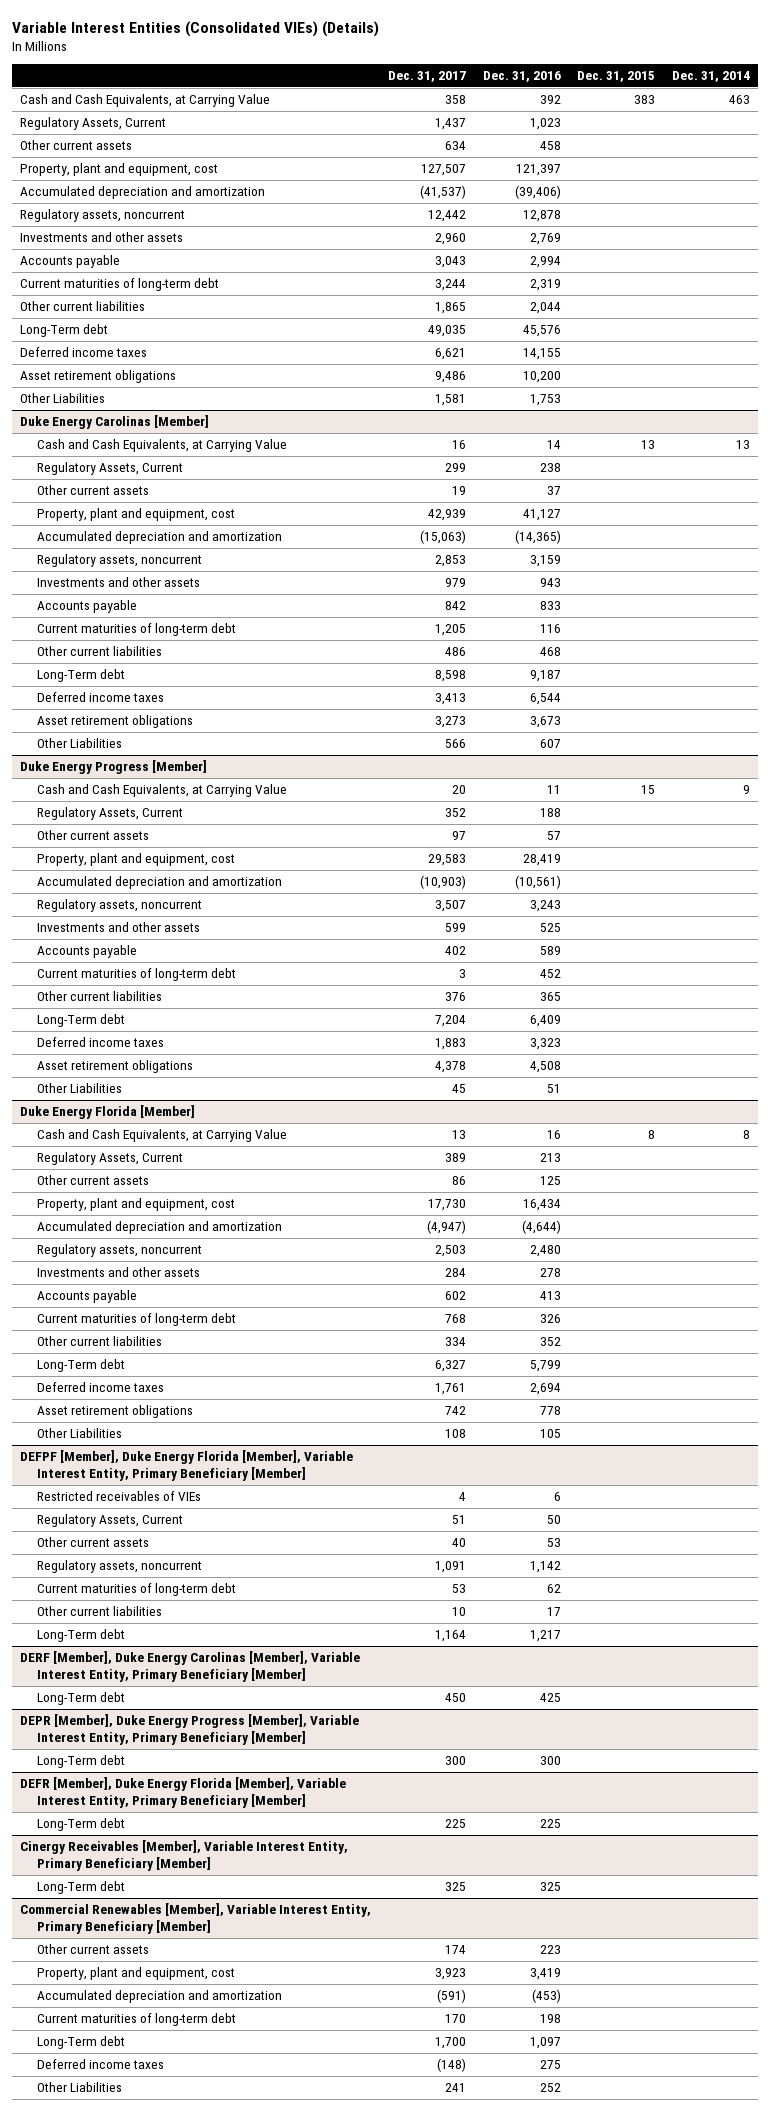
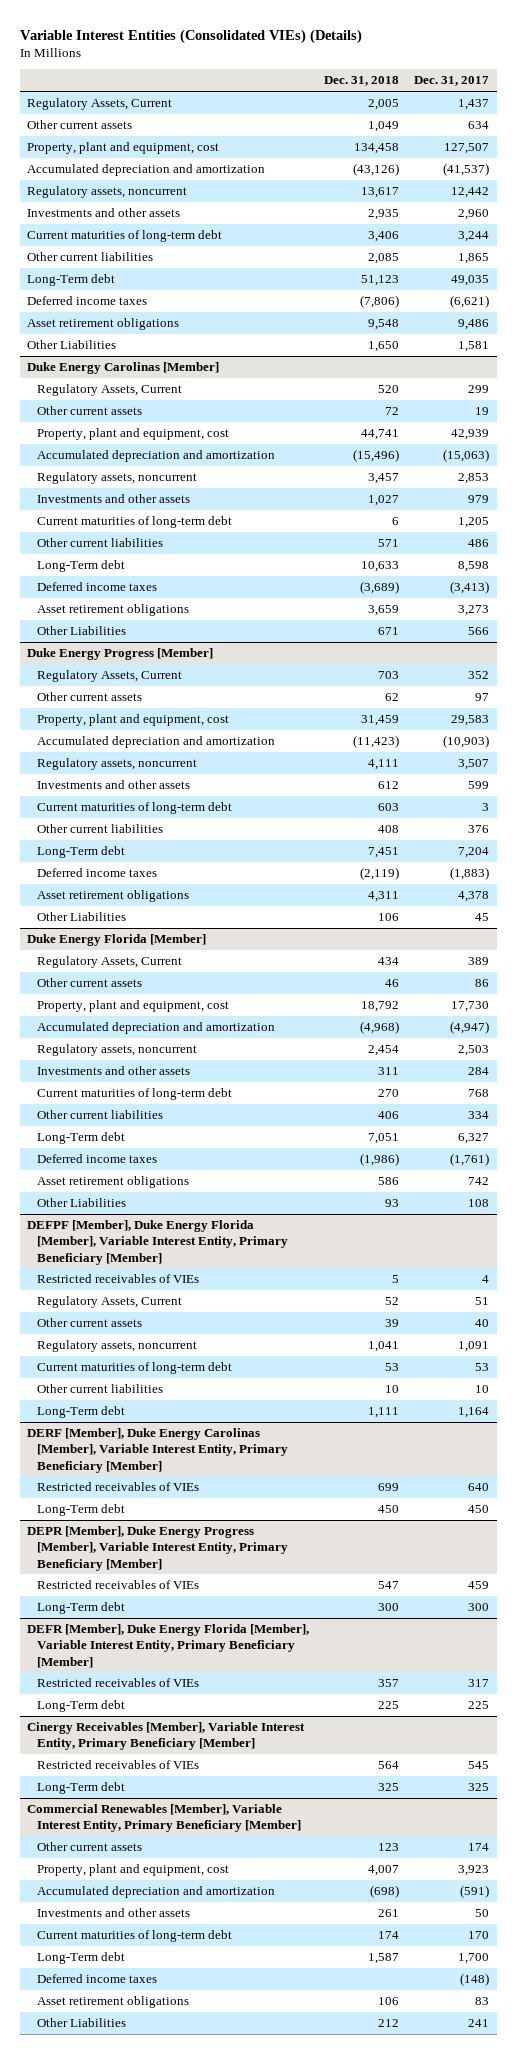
[482,71,561,83] Dec. 31, 2016 -> none
[577,71,656,83] Dec. 31, 2015 -> none
[671,71,750,83] Dec. 31, 2014 -> none
none -> [324,76,400,87] Dec. 31, 2018
[20,94,271,108] Cash and Cash Equivalents, at Carrying Value -> none
[20,255,121,269] Accounts payable -> none
[434,348,466,361] 6,621 -> [450,294,490,308] (6,621)
[37,439,288,453] Cash and Cash Equivalents, at Carrying Value -> none
[37,600,138,614] Accounts payable -> none
[434,693,466,706] 3,413 -> [450,580,490,594] (3,413)
[37,784,288,798] Cash and Cash Equivalents, at Carrying Value -> none
[37,945,138,959] Accounts payable -> none
[434,1038,466,1051] 1,883 -> [450,866,490,880] (1,883)
[37,1129,288,1143] Cash and Cash Equivalents, at Carrying Value -> none
[37,1290,138,1304] Accounts payable -> none
[434,1383,466,1396] 1,761 -> [450,1152,490,1166] (1,761)
none -> [36,1481,199,1491] Restricted receivables of VIEs
none -> [36,1579,199,1589] Restricted receivables of VIEs
none -> [36,1677,199,1687] Restricted receivables of VIEs
none -> [36,1759,199,1769] Restricted receivables of VIEs
none -> [36,1907,190,1917] Investments and other assets
none -> [36,1995,189,2008] Asset retirement obligations

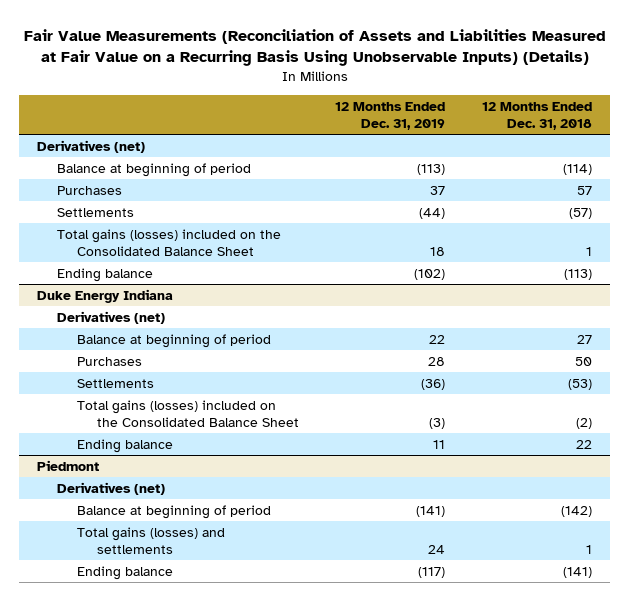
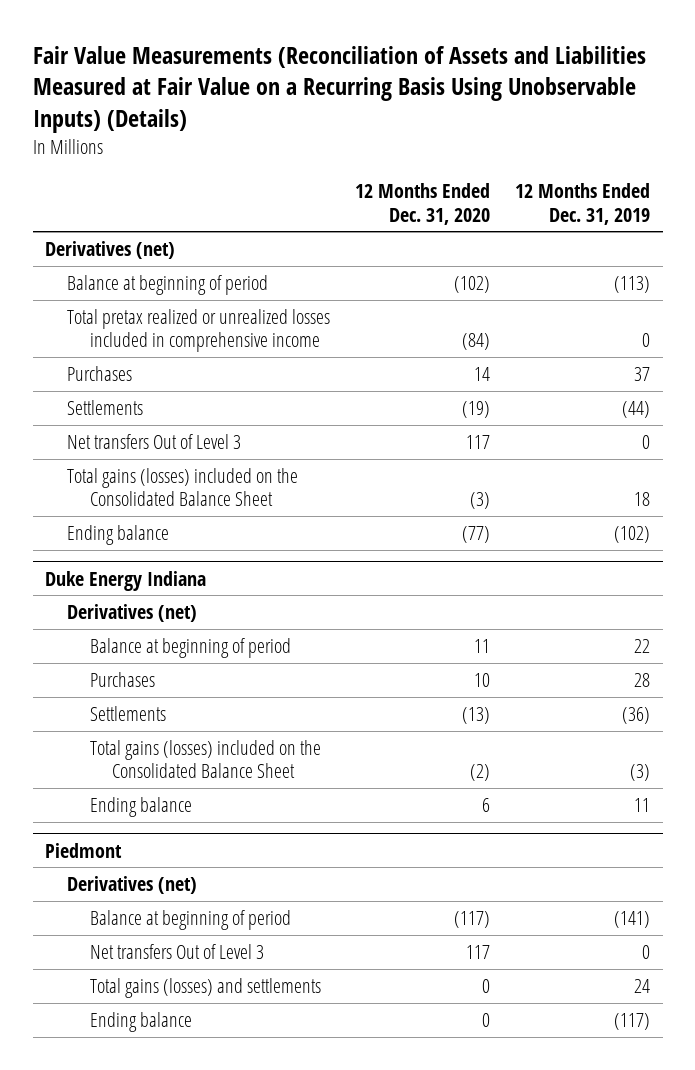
[481,101,592,130] 12 Months Ended Dec. 31, 2018 -> none
none -> [355,183,491,225] 12 Months Ended Dec. 31, 2020
none -> [67,308,331,353] Total pretax realized or unrealized losses included in comprehensive income
none -> [67,433,242,449] Net transfers Out of Level 3
none -> [89,943,264,959] Net transfers Out of Level 3

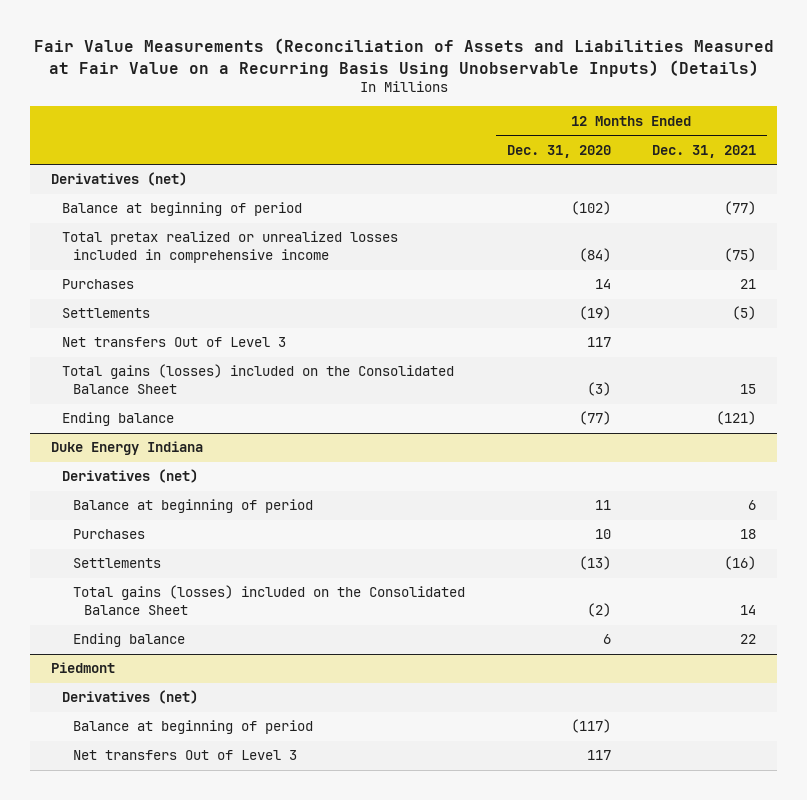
[515,183,651,225] 12 Months Ended Dec. 31, 2019 -> none
none -> [652,144,757,158] Dec. 31, 2021
[89,977,321,998] Total gains (losses) and settlements -> none
[89,1011,192,1032] Ending balance -> none

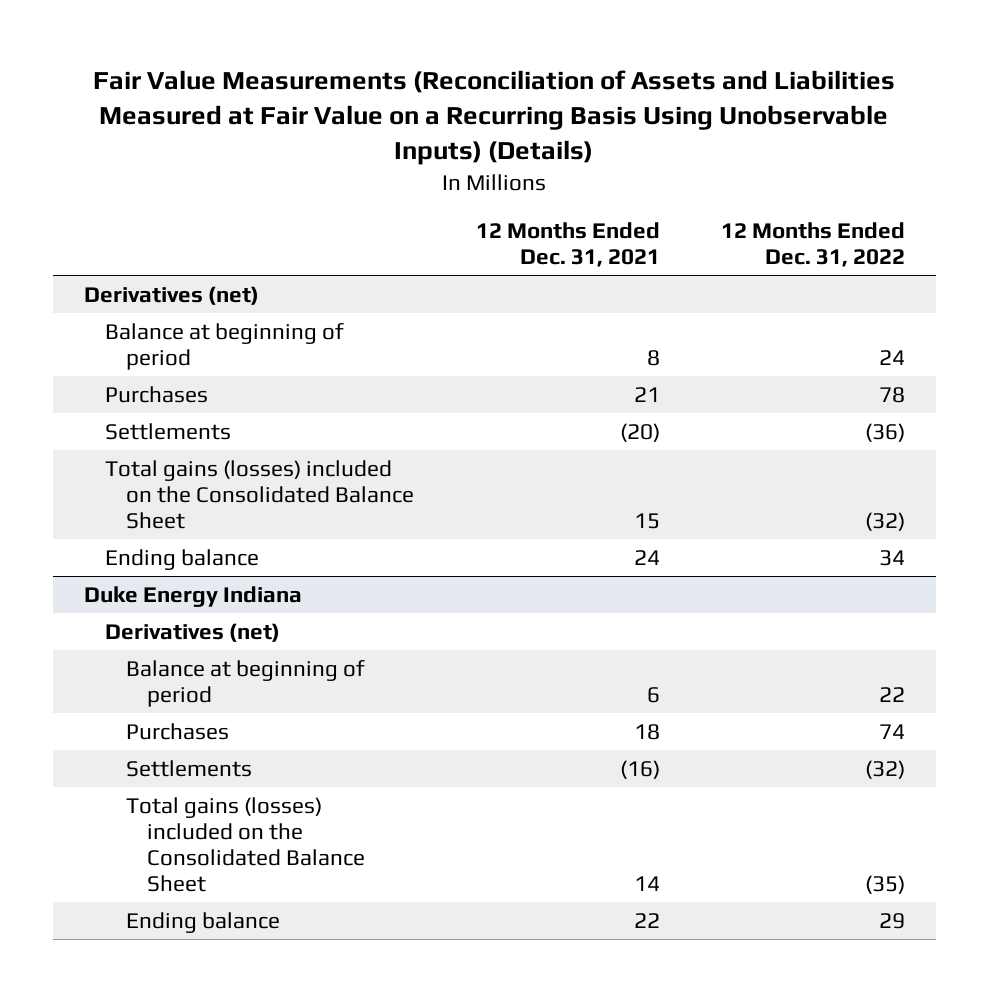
[506,144,611,158] Dec. 31, 2020 -> none
none -> [720,221,905,268] 12 Months Ended Dec. 31, 2022
[62,231,399,264] Total pretax realized or unrealized losses included in comprehensive income -> none
[724,201,757,216] (77) -> [646,349,660,366] 8
[62,337,287,348] Net transfers Out of Level 3 -> none
[732,306,757,321] (5) -> [619,422,660,442] (20)
[716,411,757,426] (121) -> [633,549,660,565] 24
[51,662,116,674] Piedmont -> none
[62,690,199,705] Derivatives (net) -> none
[73,720,314,735] Balance at beginning of period -> none
[73,750,298,761] Net transfers Out of Level 3 -> none

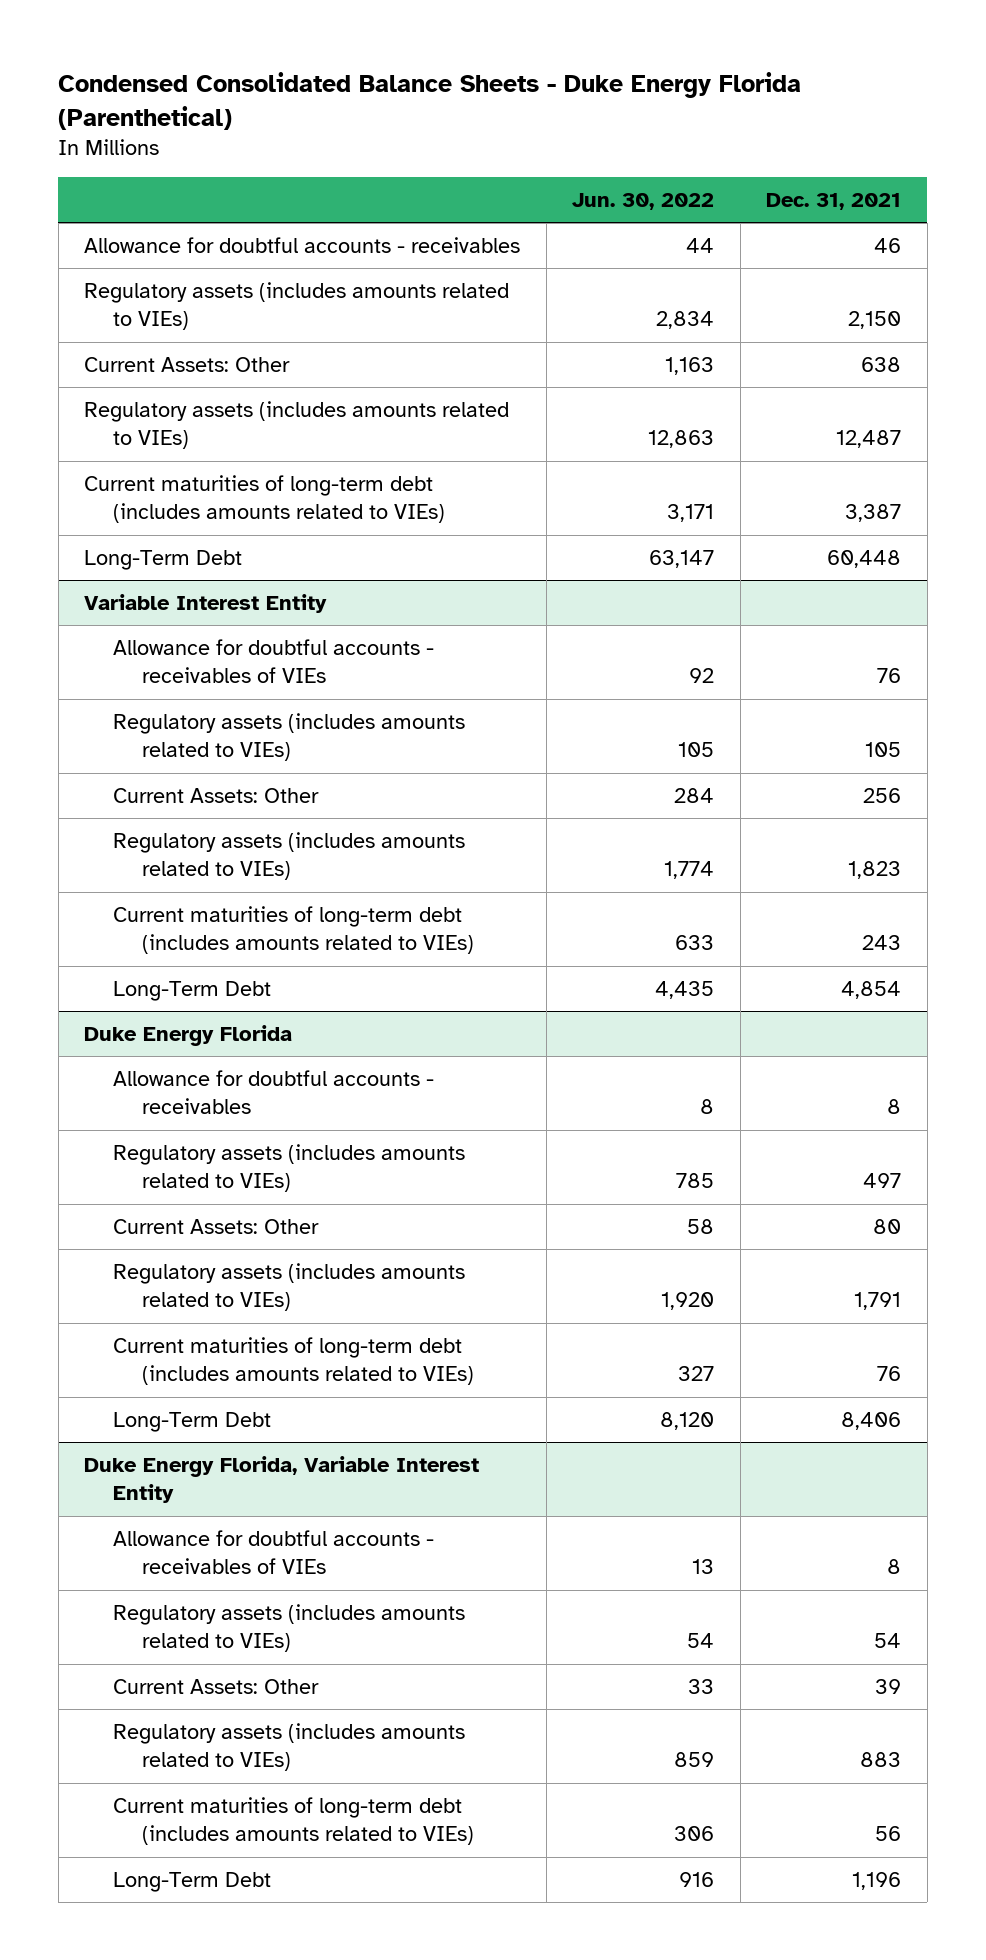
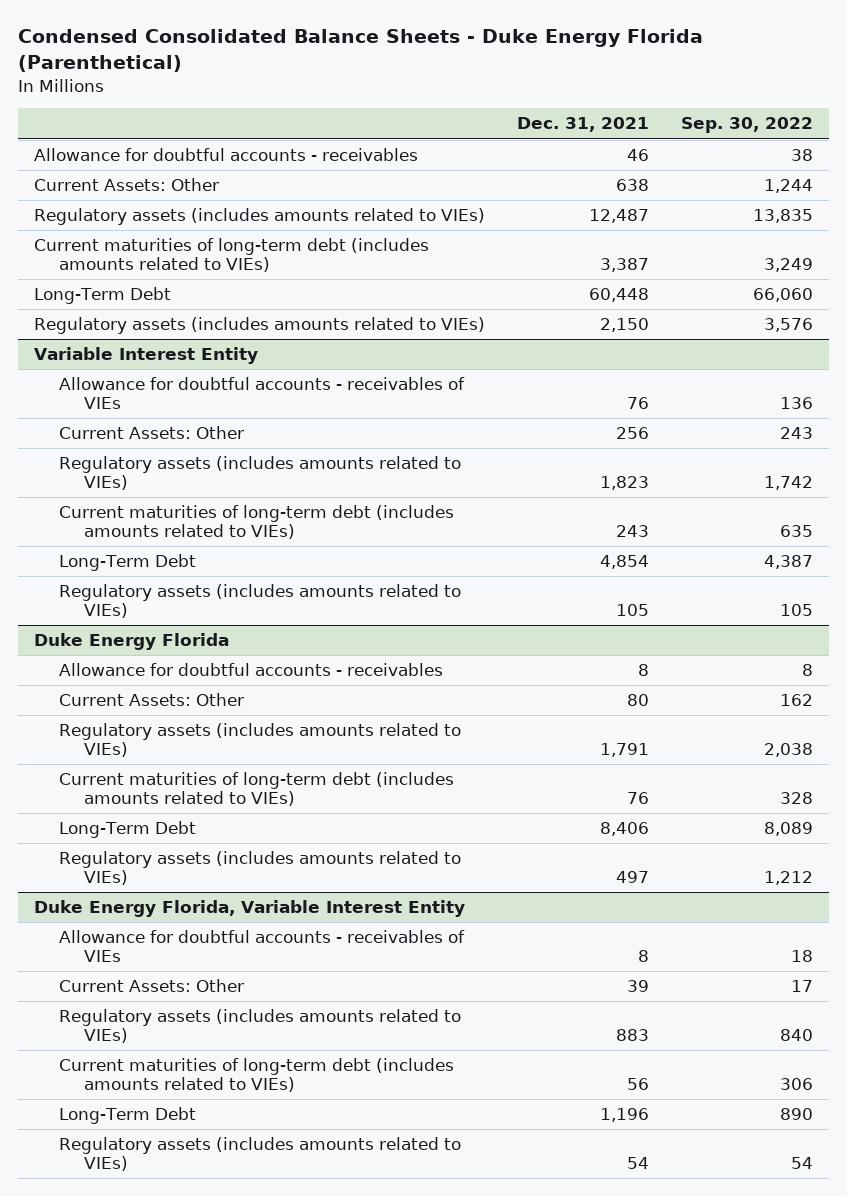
[572,193,715,211] Jun. 30, 2022 -> none
none -> [681,117,814,134] Sep. 30, 2022
[84,282,510,331] Regulatory assets (includes amounts related to VIEs) -> [33,317,485,335] Regulatory assets (includes amounts related to VIEs)
[113,713,466,762] Regulatory assets (includes amounts related to VIEs) -> [59,584,462,619] Regulatory assets (includes amounts related to VIEs)
[113,1144,466,1193] Regulatory assets (includes amounts related to VIEs) -> [59,851,462,886] Regulatory assets (includes amounts related to VIEs)
[113,1604,466,1653] Regulatory assets (includes amounts related to VIEs) -> [59,1137,462,1172] Regulatory assets (includes amounts related to VIEs)

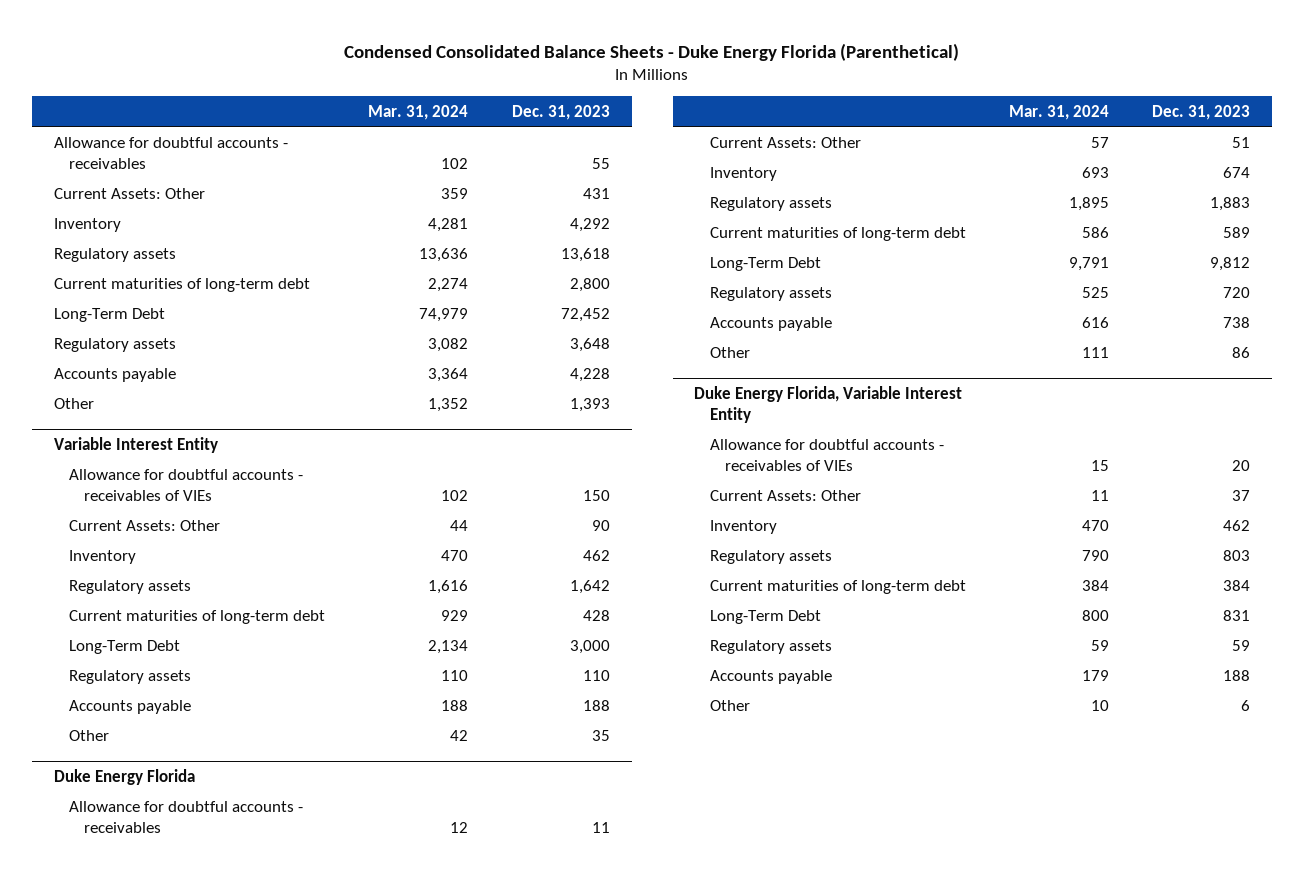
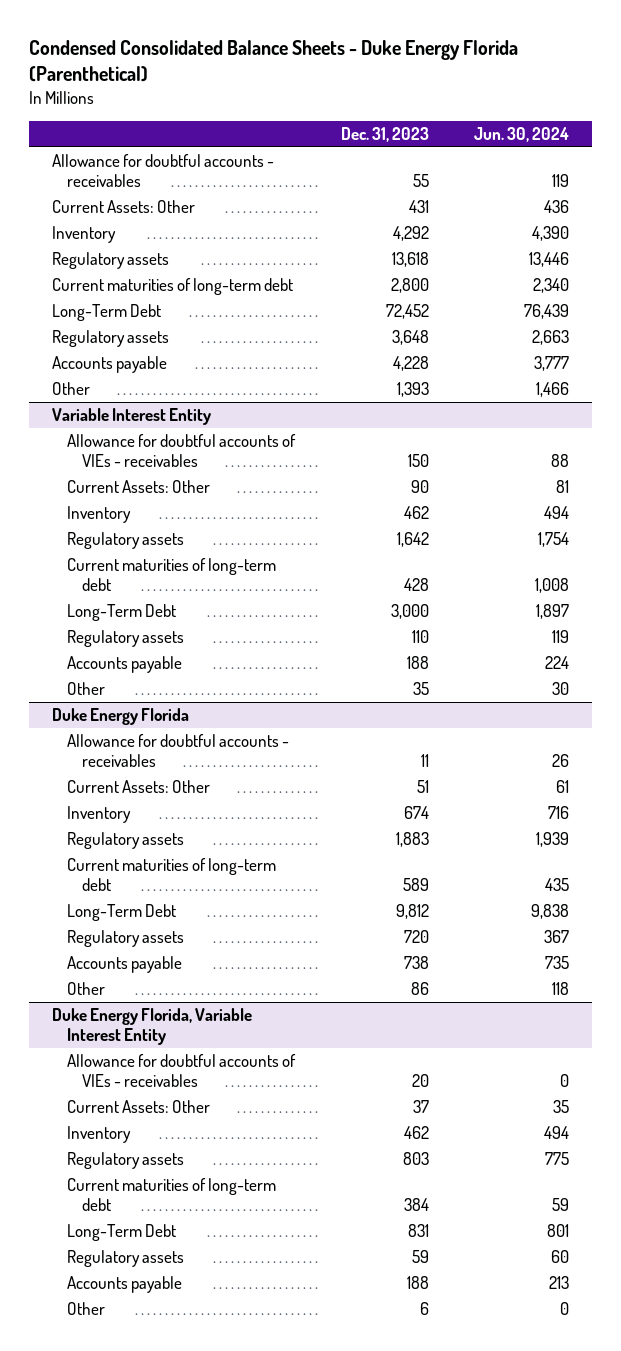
[368,104,469,120] Mar. 31, 2024 -> none
none -> [474,126,570,142] Jun. 30, 2024
[69,469,304,502] Allowance for doubtful accounts - receivables of VIEs -> [66,433,296,467] Allowance for doubtful accounts of VIEs - receivables
[709,439,944,472] Allowance for doubtful accounts - receivables of VIEs -> [66,1053,296,1087] Allowance for doubtful accounts of VIEs - receivables

